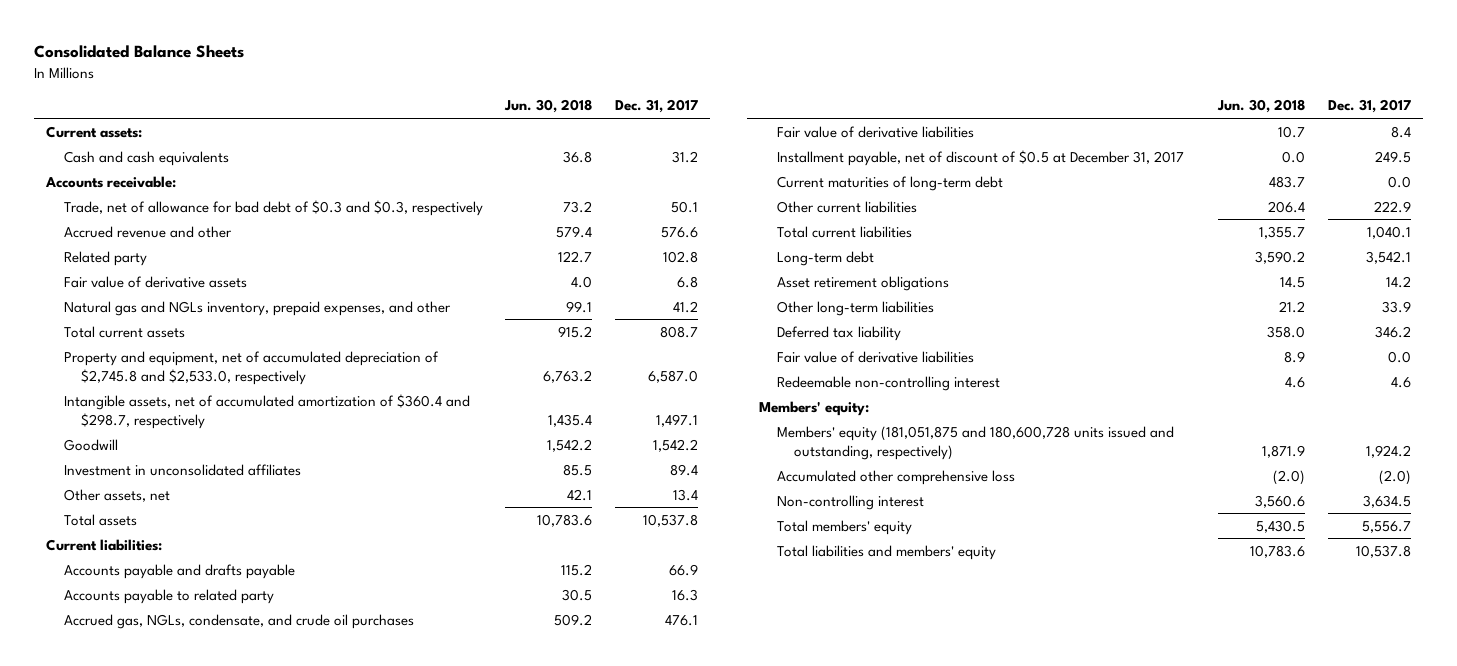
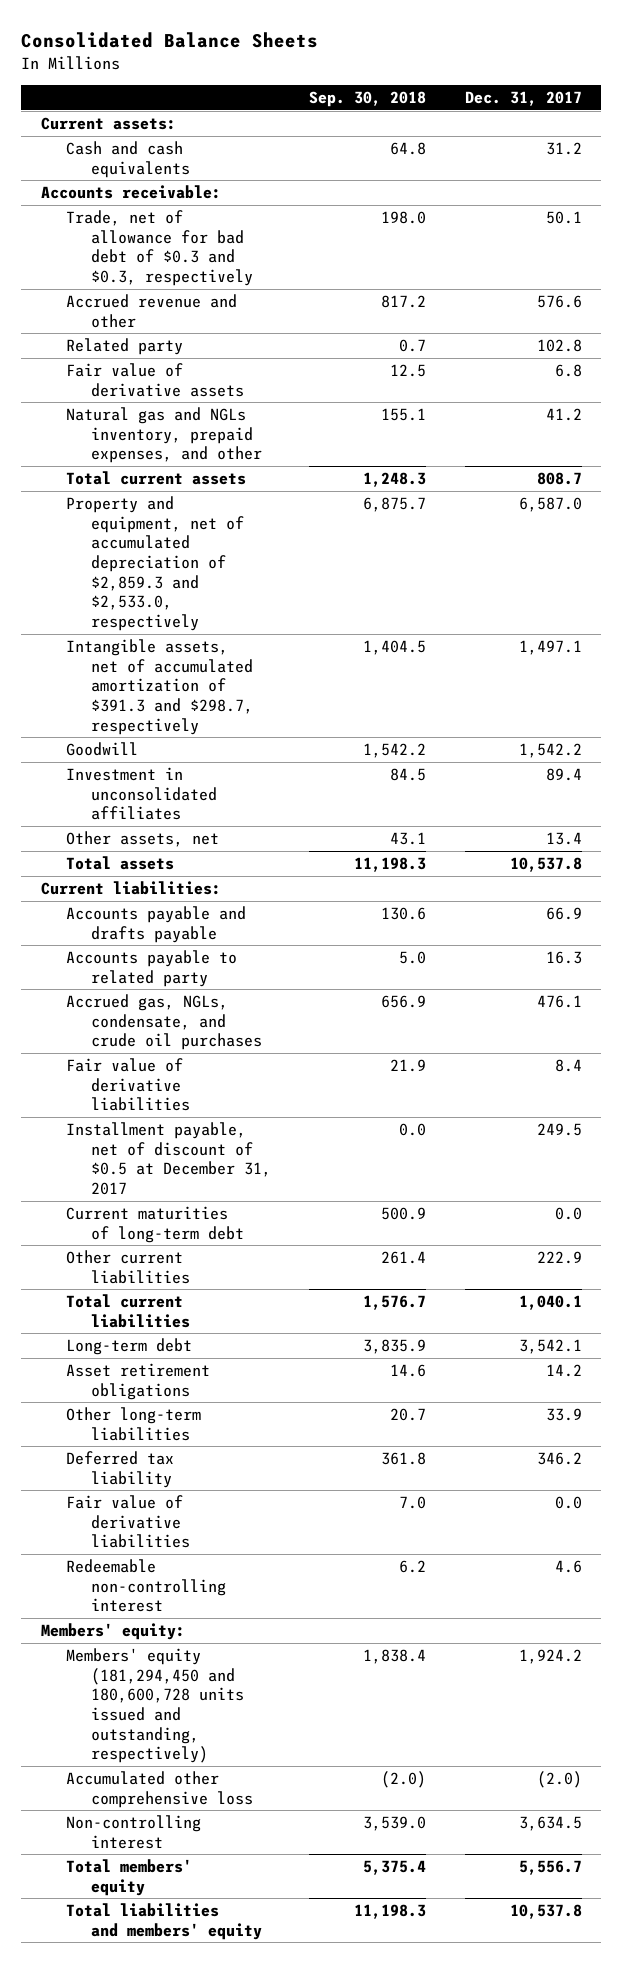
[504,99,593,114] Jun. 30, 2018 -> none
none -> [309,90,427,107] Sep. 30, 2018
[63,350,439,385] Property and equipment, net of accumulated depreciation of $2,745.8 and $2,533.0, respectively -> [65,496,245,632] Property and equipment, net of accumulated depreciation of $2,859.3 and $2,533.0, respectively
[63,393,470,429] Intangible assets, net of accumulated amortization of $360.4 and $298.7, respectively -> [65,639,254,735] Intangible assets, net of accumulated amortization of $391.3 and $298.7, respectively
[776,425,1174,460] Members' equity (181,051,875 and 180,600,728 units issued and outstanding, respectively) -> [65,1648,245,1764] Members' equity (181,294,450 and 180,600,728 units issued and outstanding, respectively)

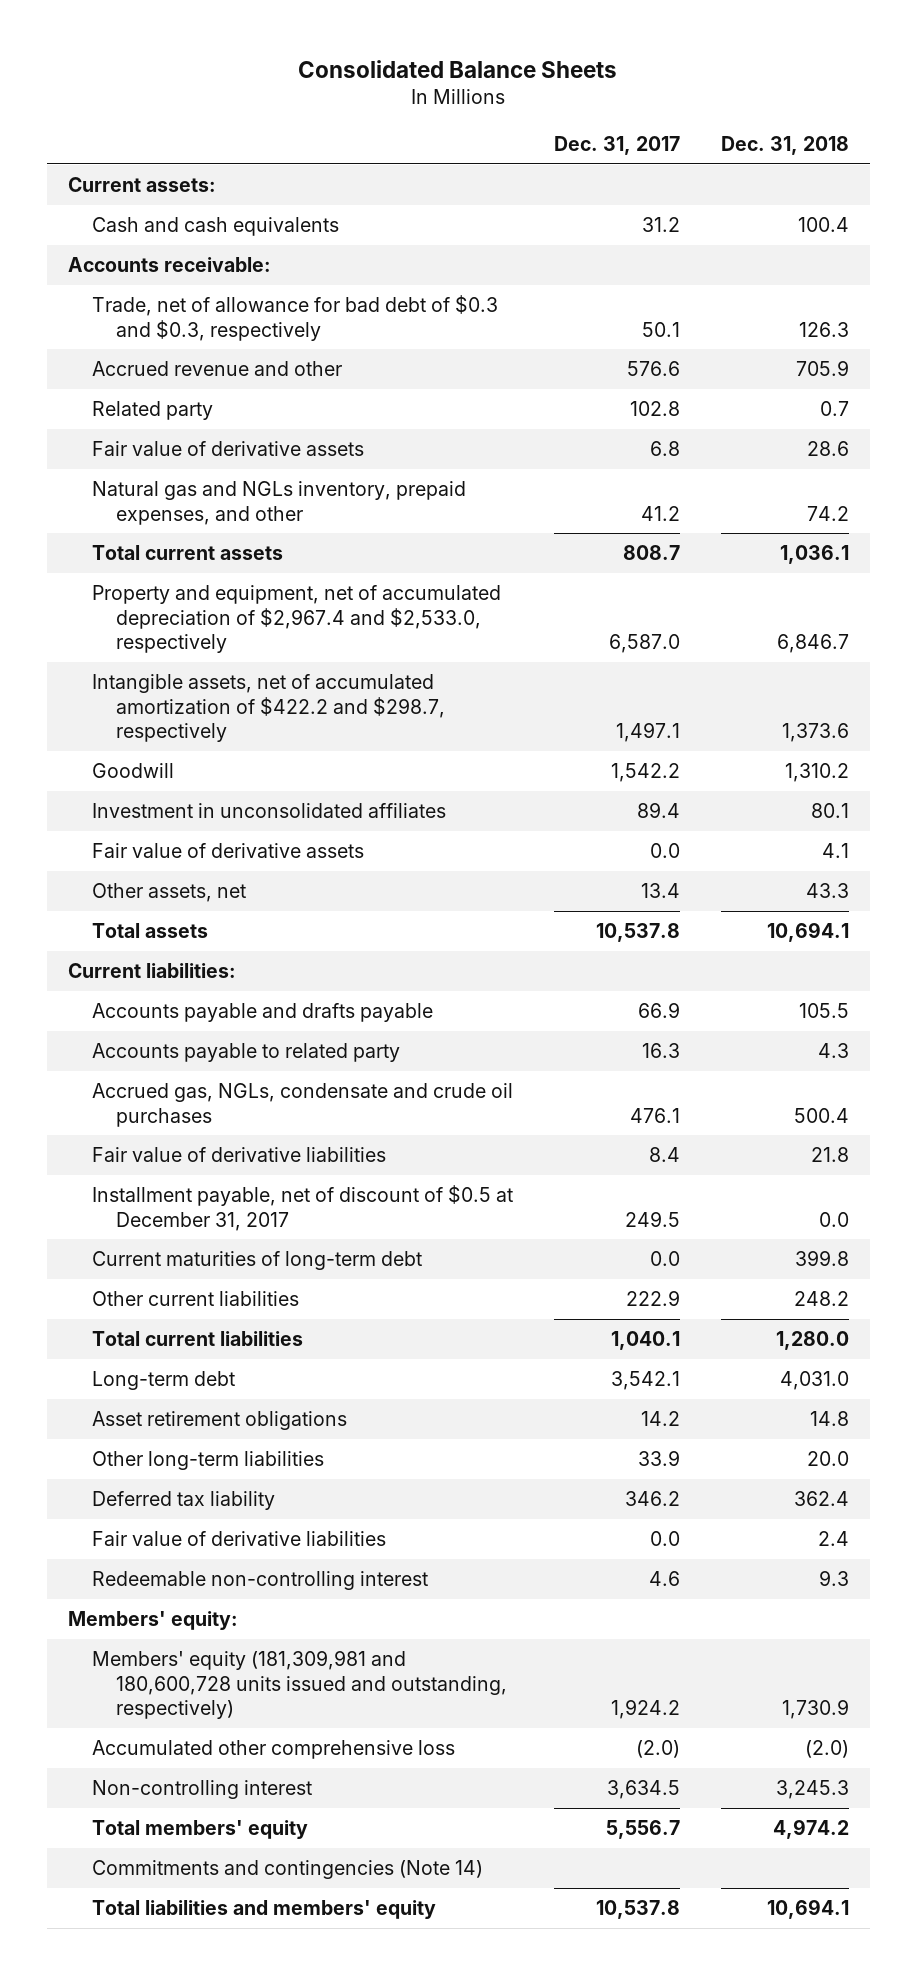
[309,90,427,107] Sep. 30, 2018 -> none
none -> [721,135,850,155] Dec. 31, 2018
[65,496,245,632] Property and equipment, net of accumulated depreciation of $2,859.3 and $2,533.0, respectively -> [91,585,501,654] Property and equipment, net of accumulated depreciation of $2,967.4 and $2,533.0, respectively
[65,639,254,735] Intangible assets, net of accumulated amortization of $391.3 and $298.7, respectively -> [91,674,445,743] Intangible assets, net of accumulated amortization of $422.2 and $298.7, respectively
none -> [91,843,364,859] Fair value of derivative assets
[65,994,263,1051] Accrued gas, NGLs, condensate, and crude oil purchases -> [91,1083,513,1127] Accrued gas, NGLs, condensate and crude oil purchases
[65,1648,245,1764] Members' equity (181,294,450 and 180,600,728 units issued and outstanding, respectively) -> [91,1650,507,1720] Members' equity (181,309,981 and 180,600,728 units issued and outstanding, respectively)
none -> [91,1860,483,1880] Commitments and contingencies (Note 14)

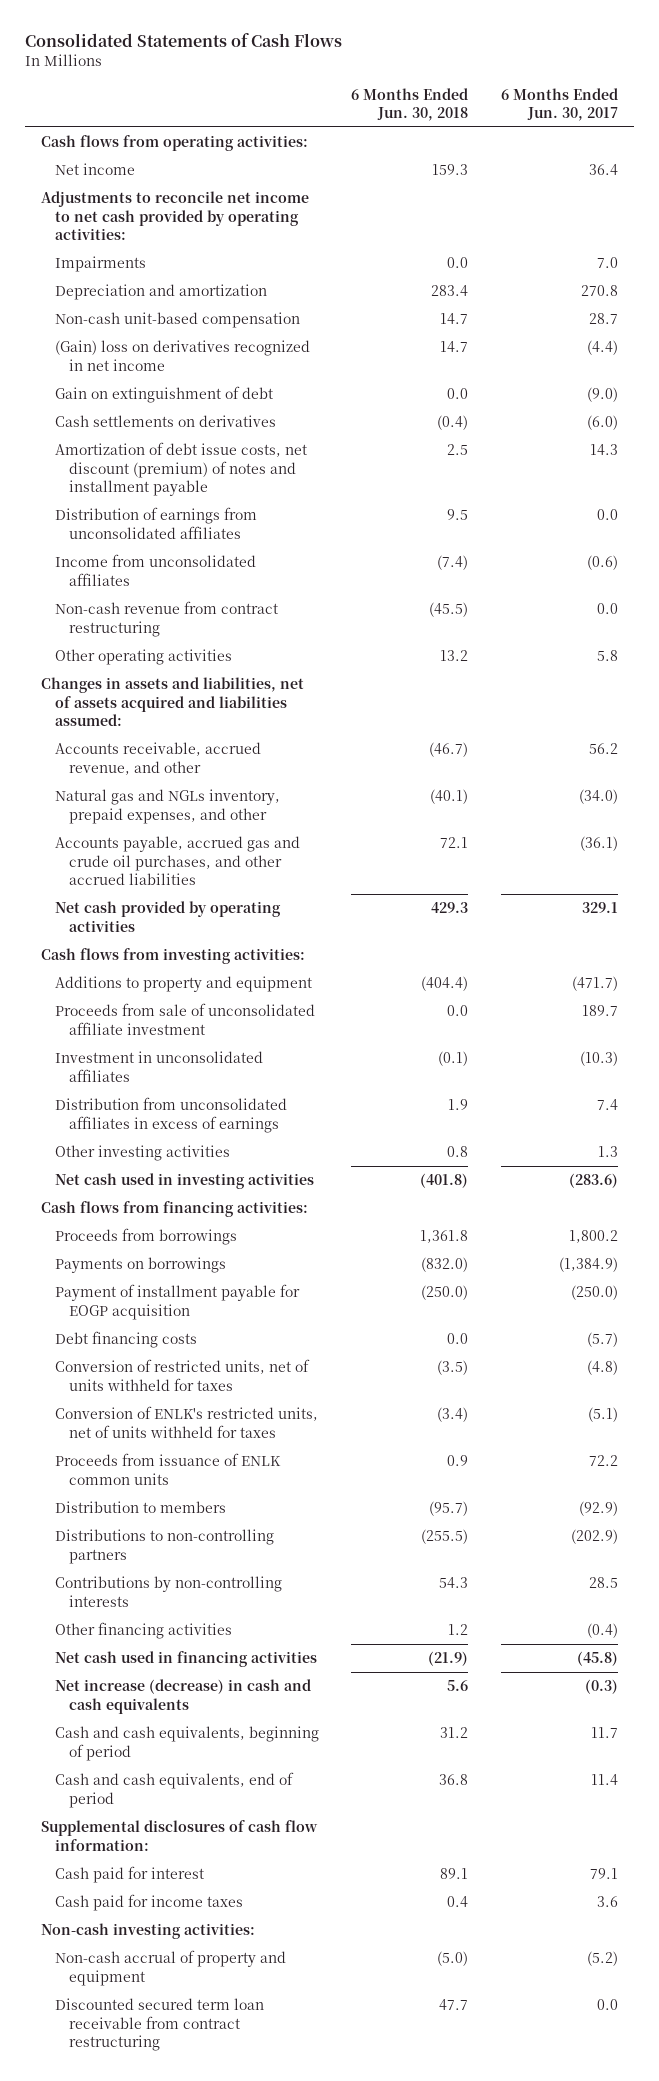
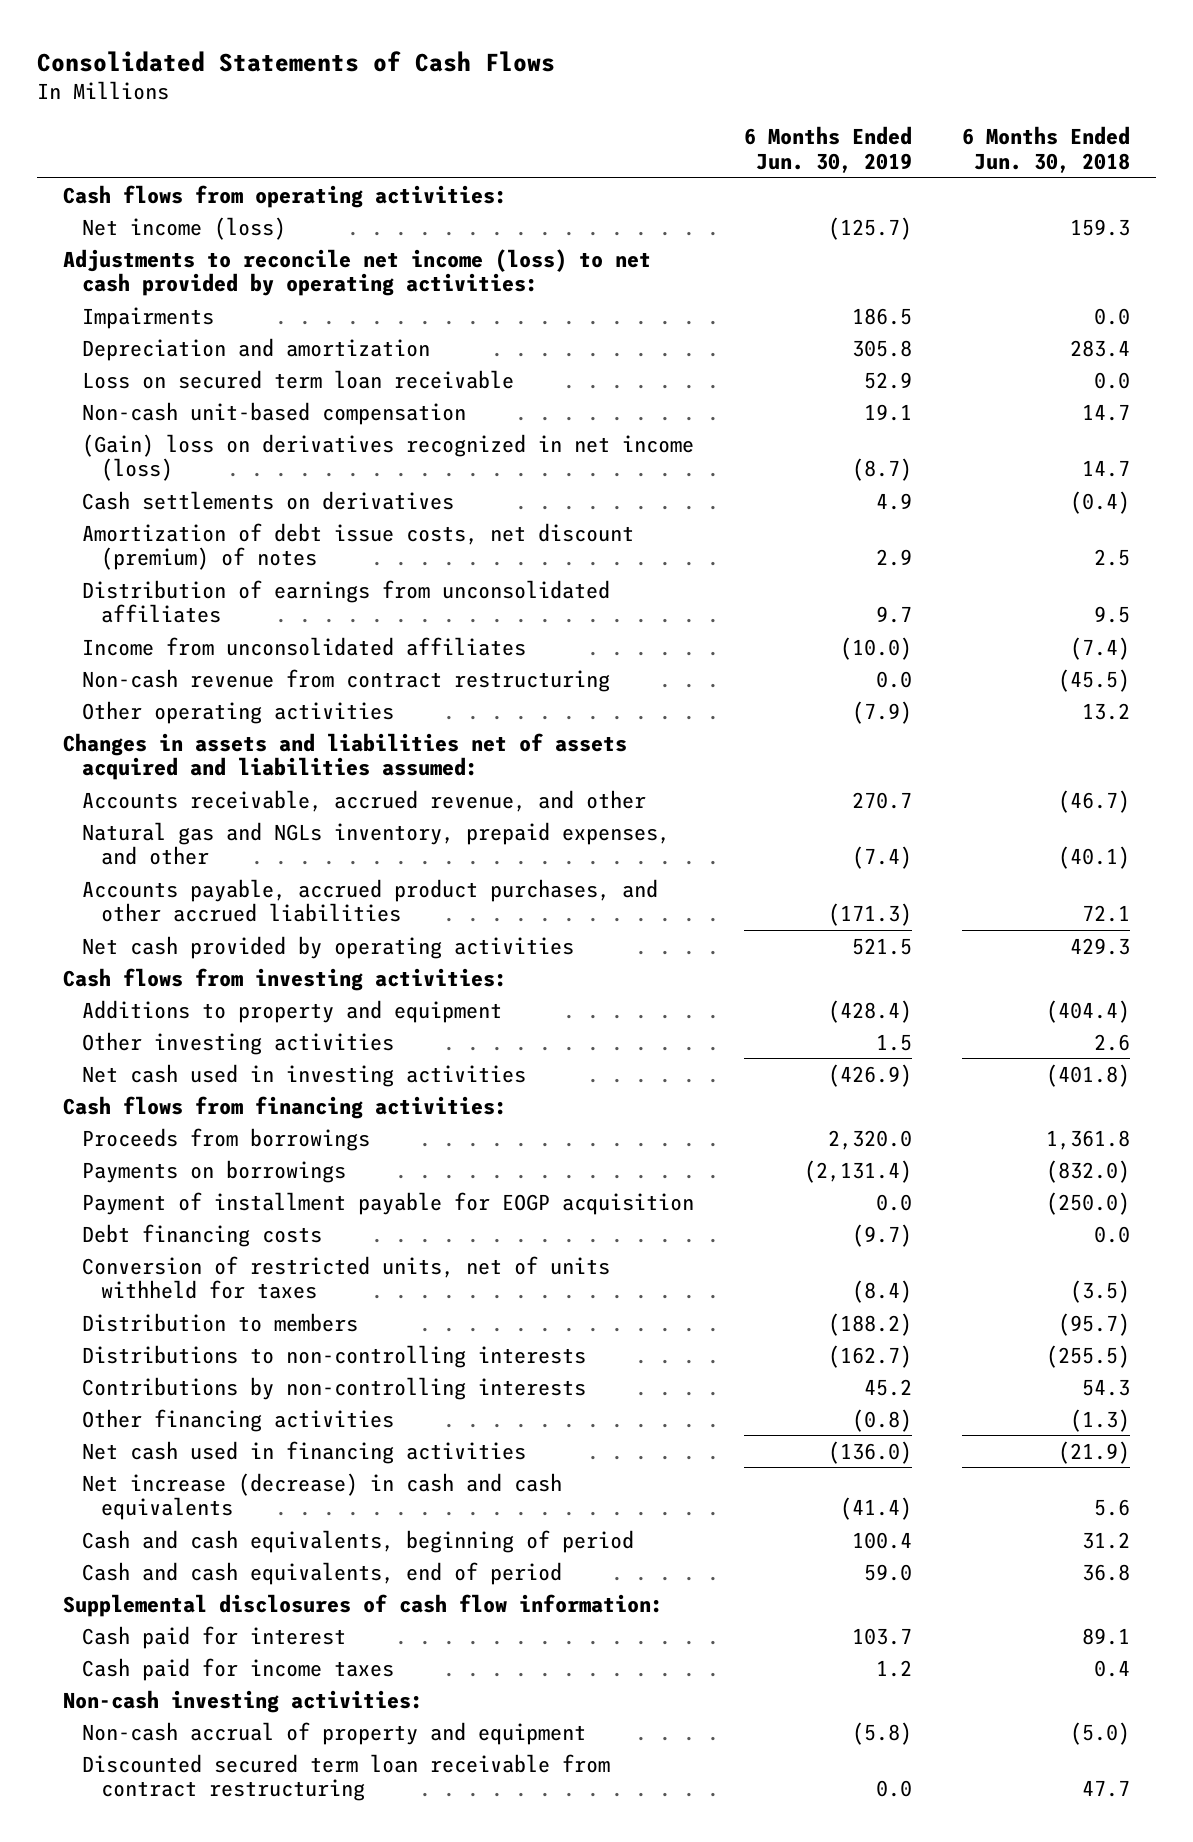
[500,87,618,121] 6 Months Ended Jun. 30, 2017 -> none
none -> [744,126,913,174] 6 Months Ended Jun. 30, 2019
[54,163,135,176] Net income -> [81,216,286,240] Net income (loss)
[41,191,310,240] Adjustments to reconcile net income to net cash provided by operating activities: -> [62,248,651,297] Adjustments to reconcile net income (loss) to net cash provided by operating activities:
none -> [81,369,514,389] Loss on secured term loan receivable
[54,386,273,404] Gain on extinguishment of debt -> none
[54,340,310,371] (Gain) loss on derivatives recognized in net income -> [81,433,694,482] (Gain) loss on derivatives recognized in net income (loss)
[54,442,307,496] Amortization of debt issue costs, net discount (premium) of notes and installment payable -> [81,522,634,571] Amortization of debt issue costs, net discount (premium) of notes
[41,677,305,726] Changes in assets and liabilities, net of assets acquired and liabilities assumed: -> [62,732,627,781] Changes in assets and liabilities net of assets acquired and liabilities assumed:
[54,836,300,885] Accounts payable, accrued gas and crude oil purchases, and other accrued liabilities -> [81,878,658,923] Accounts payable, accrued product purchases, and other accrued liabilities
[54,1003,315,1035] Proceeds from sale of unconsolidated affiliate investment -> none
[54,1051,263,1082] Investment in unconsolidated affiliates -> none
[54,1097,287,1133] Distribution from unconsolidated affiliates in excess of earnings -> none
[447,1146,469,1158] 0.8 -> [1094,1033,1131,1051] 2.6
[54,1406,318,1438] Conversion of ENLK's restricted units, net of units withheld for taxes -> none
[54,1453,281,1485] Proceeds from issuance of ENLK common units -> none
[54,1529,274,1564] Distributions to non-controlling partners -> [81,1344,586,1368] Distributions to non-controlling interests
[448,1624,469,1636] 1.2 -> [1070,1408,1131,1432] (1.3)

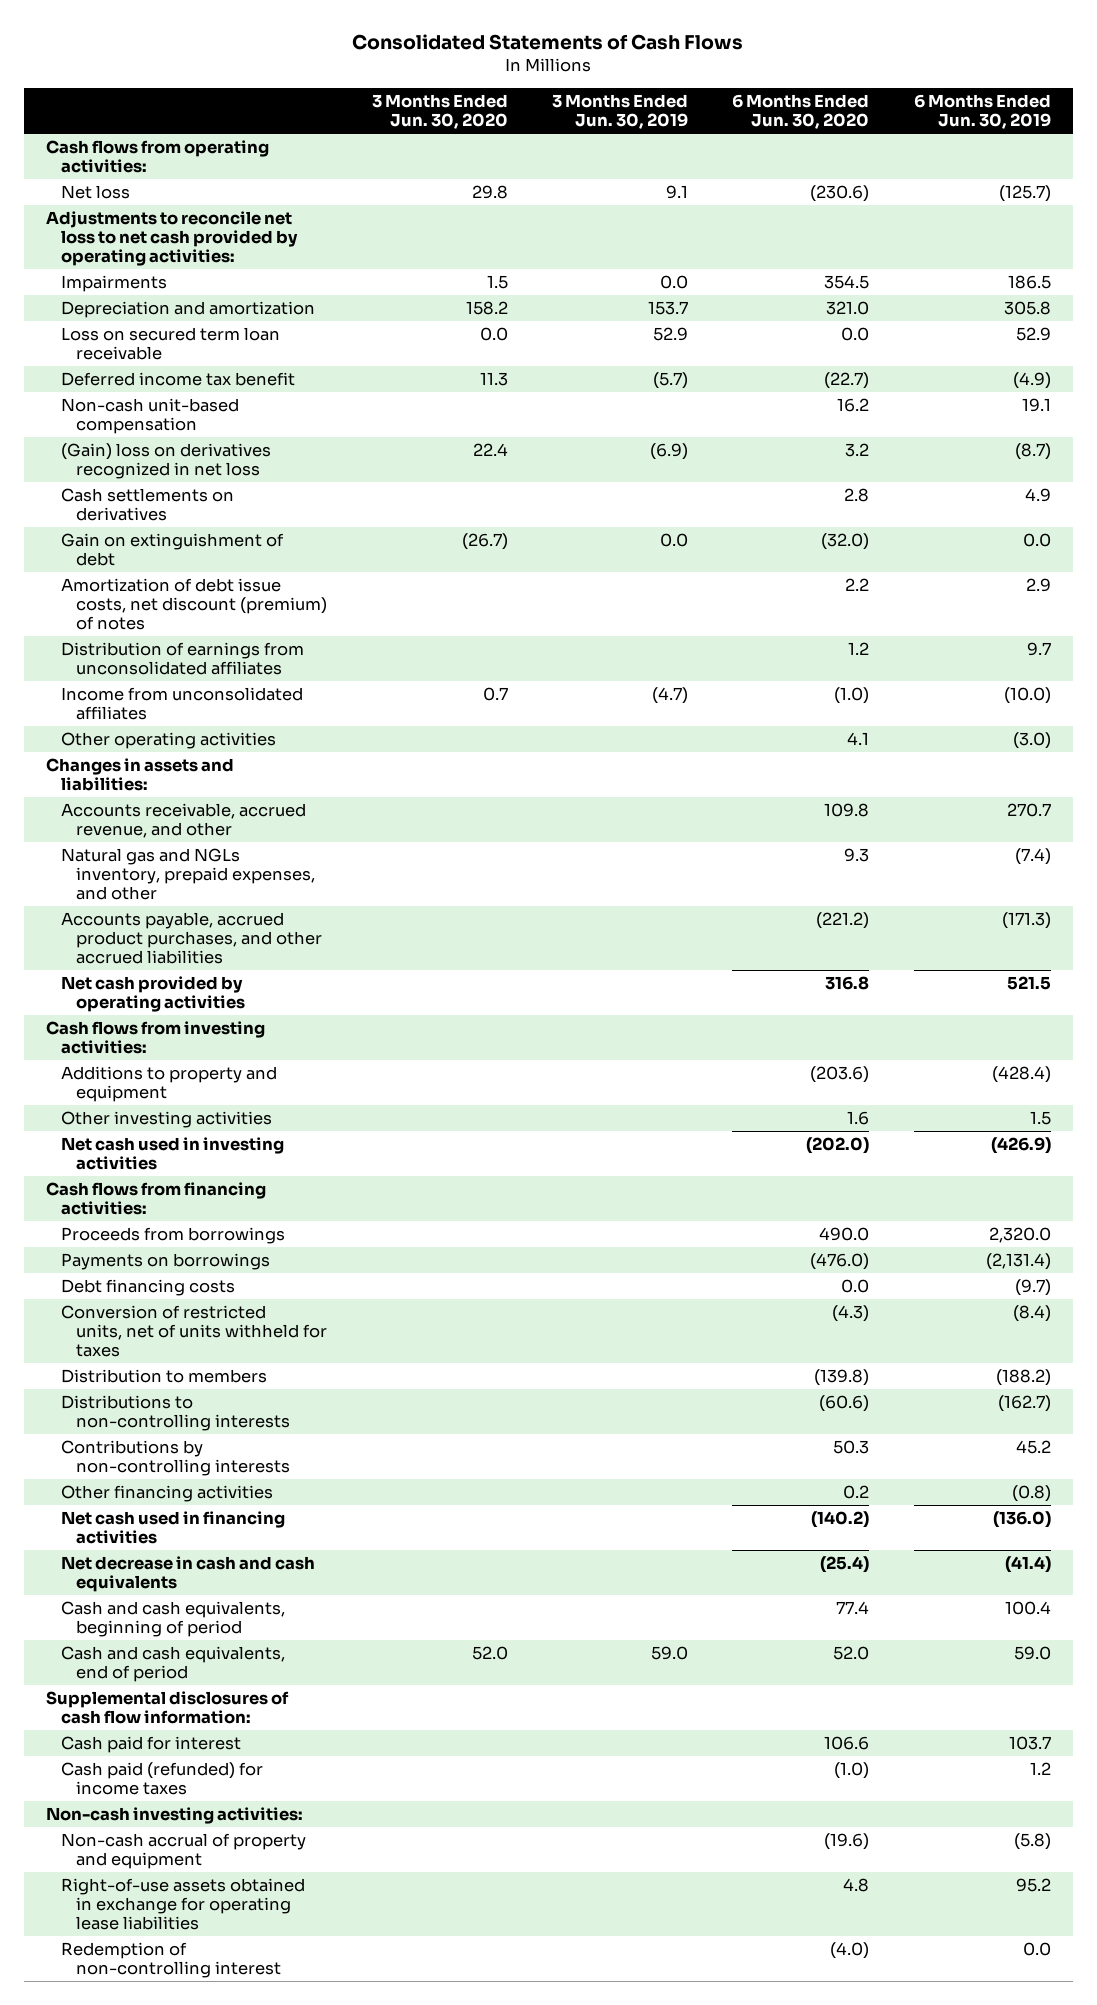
[962,126,1131,174] 6 Months Ended Jun. 30, 2018 -> none
none -> [371,93,508,129] 3 Months Ended Jun. 30, 2020
none -> [552,93,689,129] 3 Months Ended Jun. 30, 2019
none -> [732,93,870,129] 6 Months Ended Jun. 30, 2020
[81,216,286,240] Net income (loss) -> [61,185,131,200] Net loss
[62,248,651,297] Adjustments to reconcile net income (loss) to net cash provided by operating activities: -> [45,211,299,267] Adjustments to reconcile net loss to net cash provided by operating activities:
none -> [61,372,296,387] Deferred income tax benefit
[81,433,694,482] (Gain) loss on derivatives recognized in net income (loss) -> [61,443,272,480] (Gain) loss on derivatives recognized in net loss
none -> [61,533,285,567] Gain on extinguishment of debt
[81,668,610,692] Non-cash revenue from contract restructuring -> none
[852,700,913,724] (7.9) -> [1012,732,1051,750] (3.0)
[62,732,627,781] Changes in assets and liabilities net of assets acquired and liabilities assumed: -> [45,758,234,792] Changes in assets and liabilities:
[81,1191,694,1215] Payment of installment payable for EOGP acquisition -> none
[81,1472,562,1521] Net increase (decrease) in cash and cash equivalents -> [61,1556,316,1593] Net decrease in cash and cash equivalents
[81,1657,394,1681] Cash paid for income taxes -> [61,1762,264,1796] Cash paid (refunded) for income taxes
[81,1753,610,1802] Discounted secured term loan receivable from contract restructuring -> none
none -> [61,1878,306,1931] Right-of-use assets obtained in exchange for operating lease liabilities
none -> [61,1942,282,1979] Redemption of non-controlling interest

